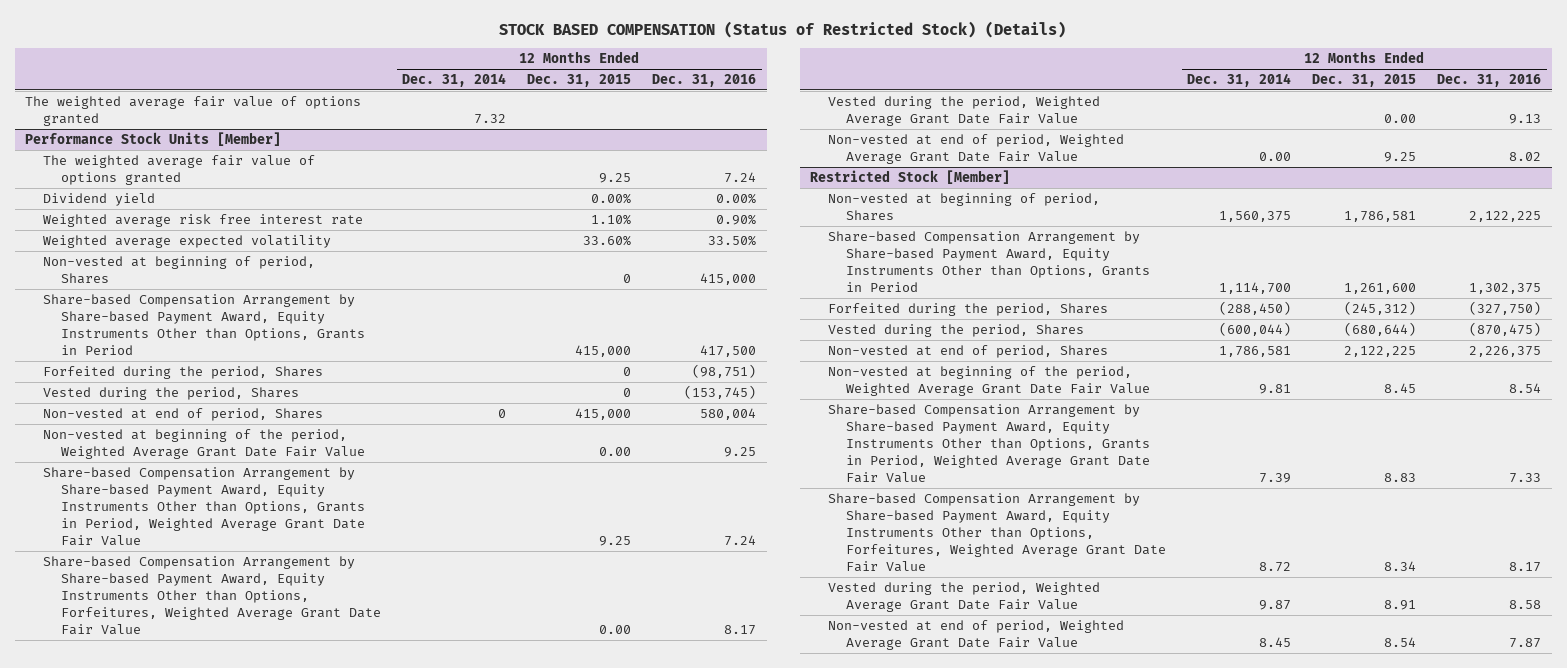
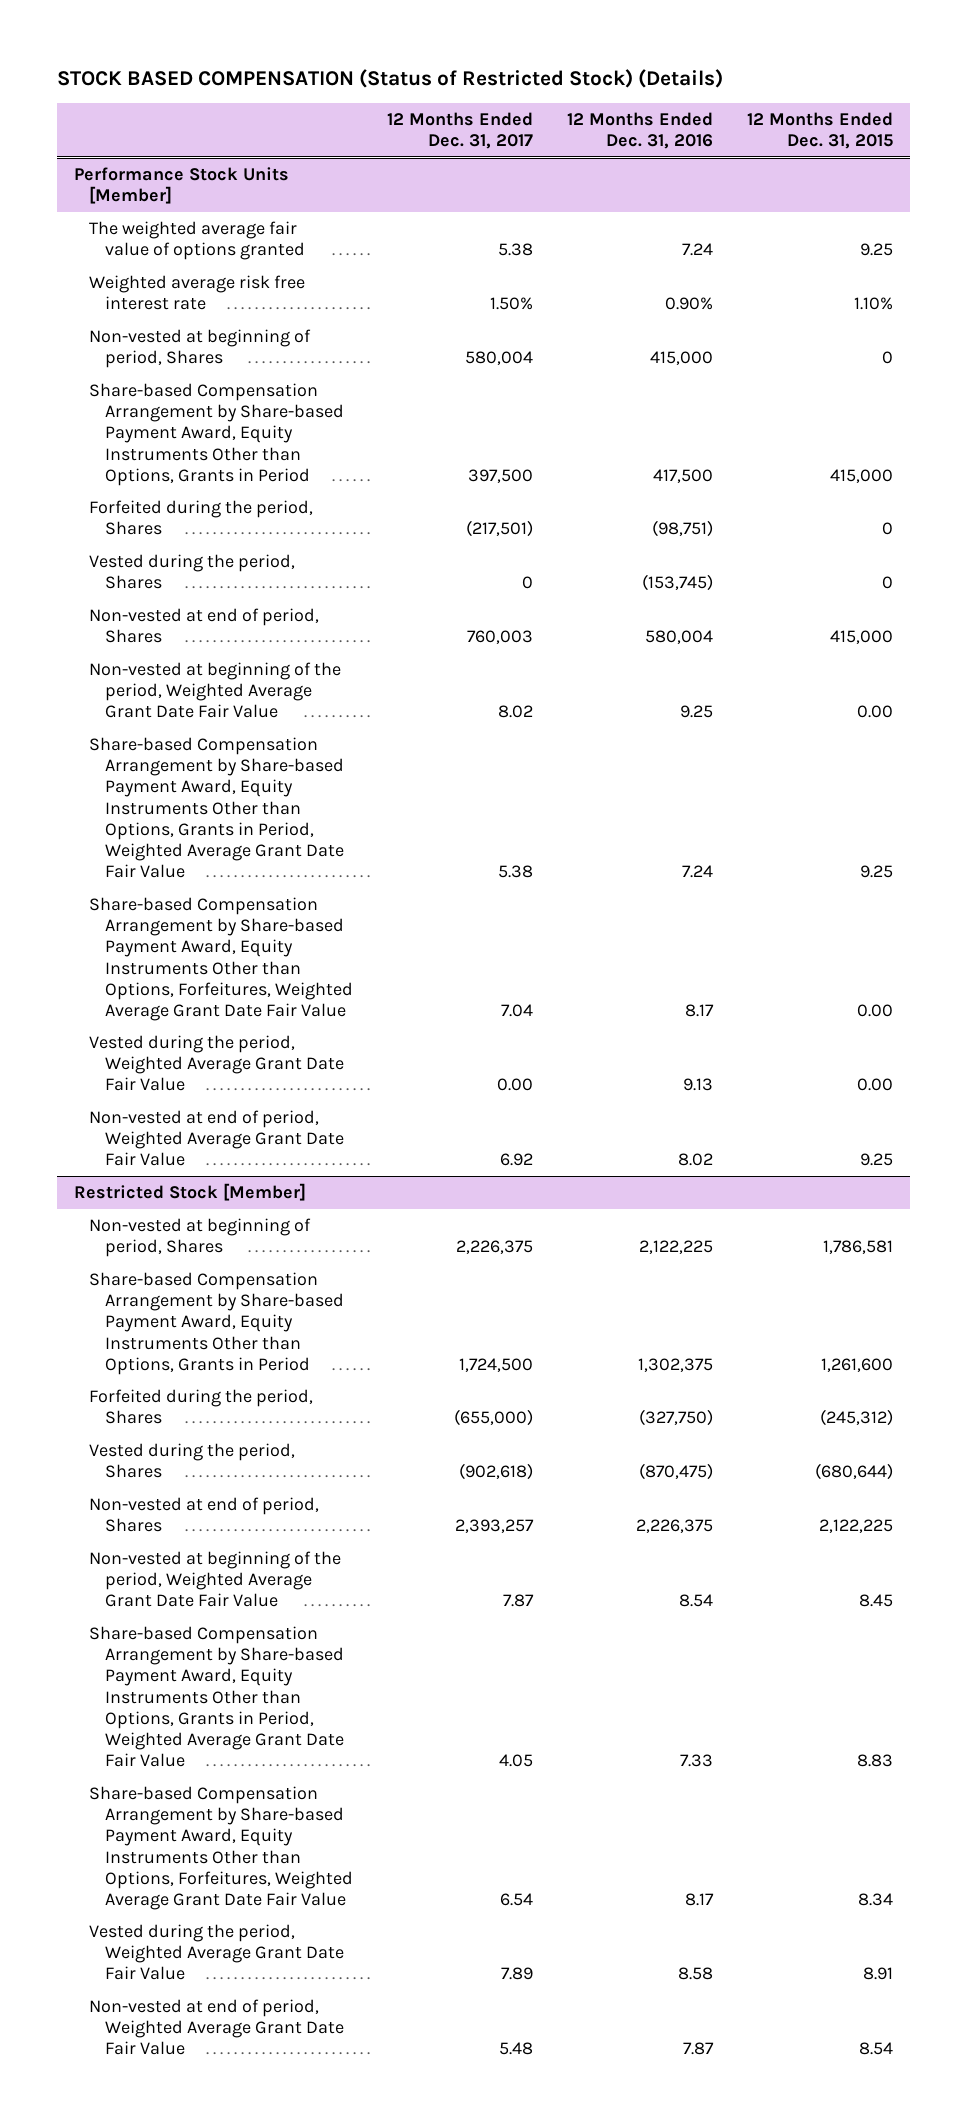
[402,72,507,87] Dec. 31, 2014 -> none
none -> [387,111,534,150] 12 Months Ended Dec. 31, 2017
[25,95,362,126] The weighted average fair value of options granted -> none
[43,192,156,206] Dividend yield -> none
[43,234,332,248] Weighted average expected volatility -> none

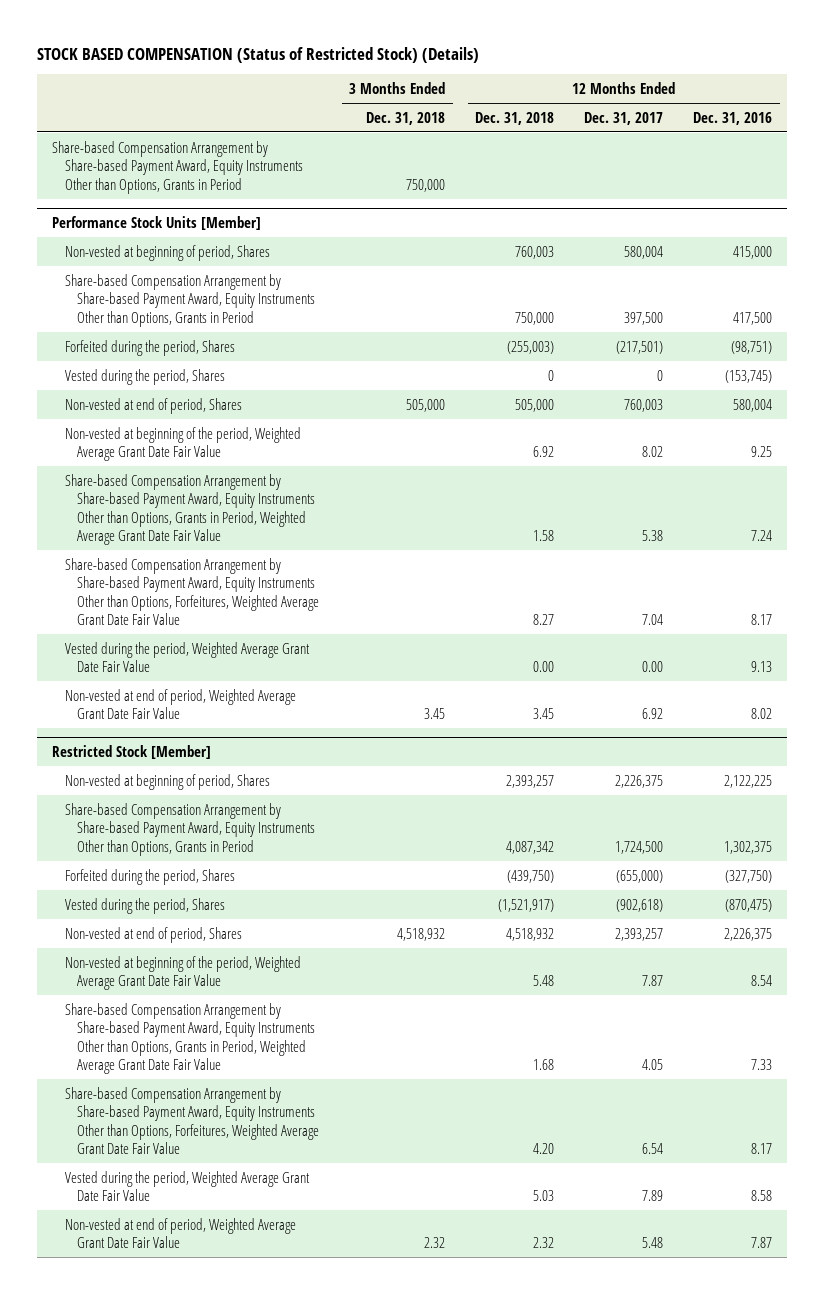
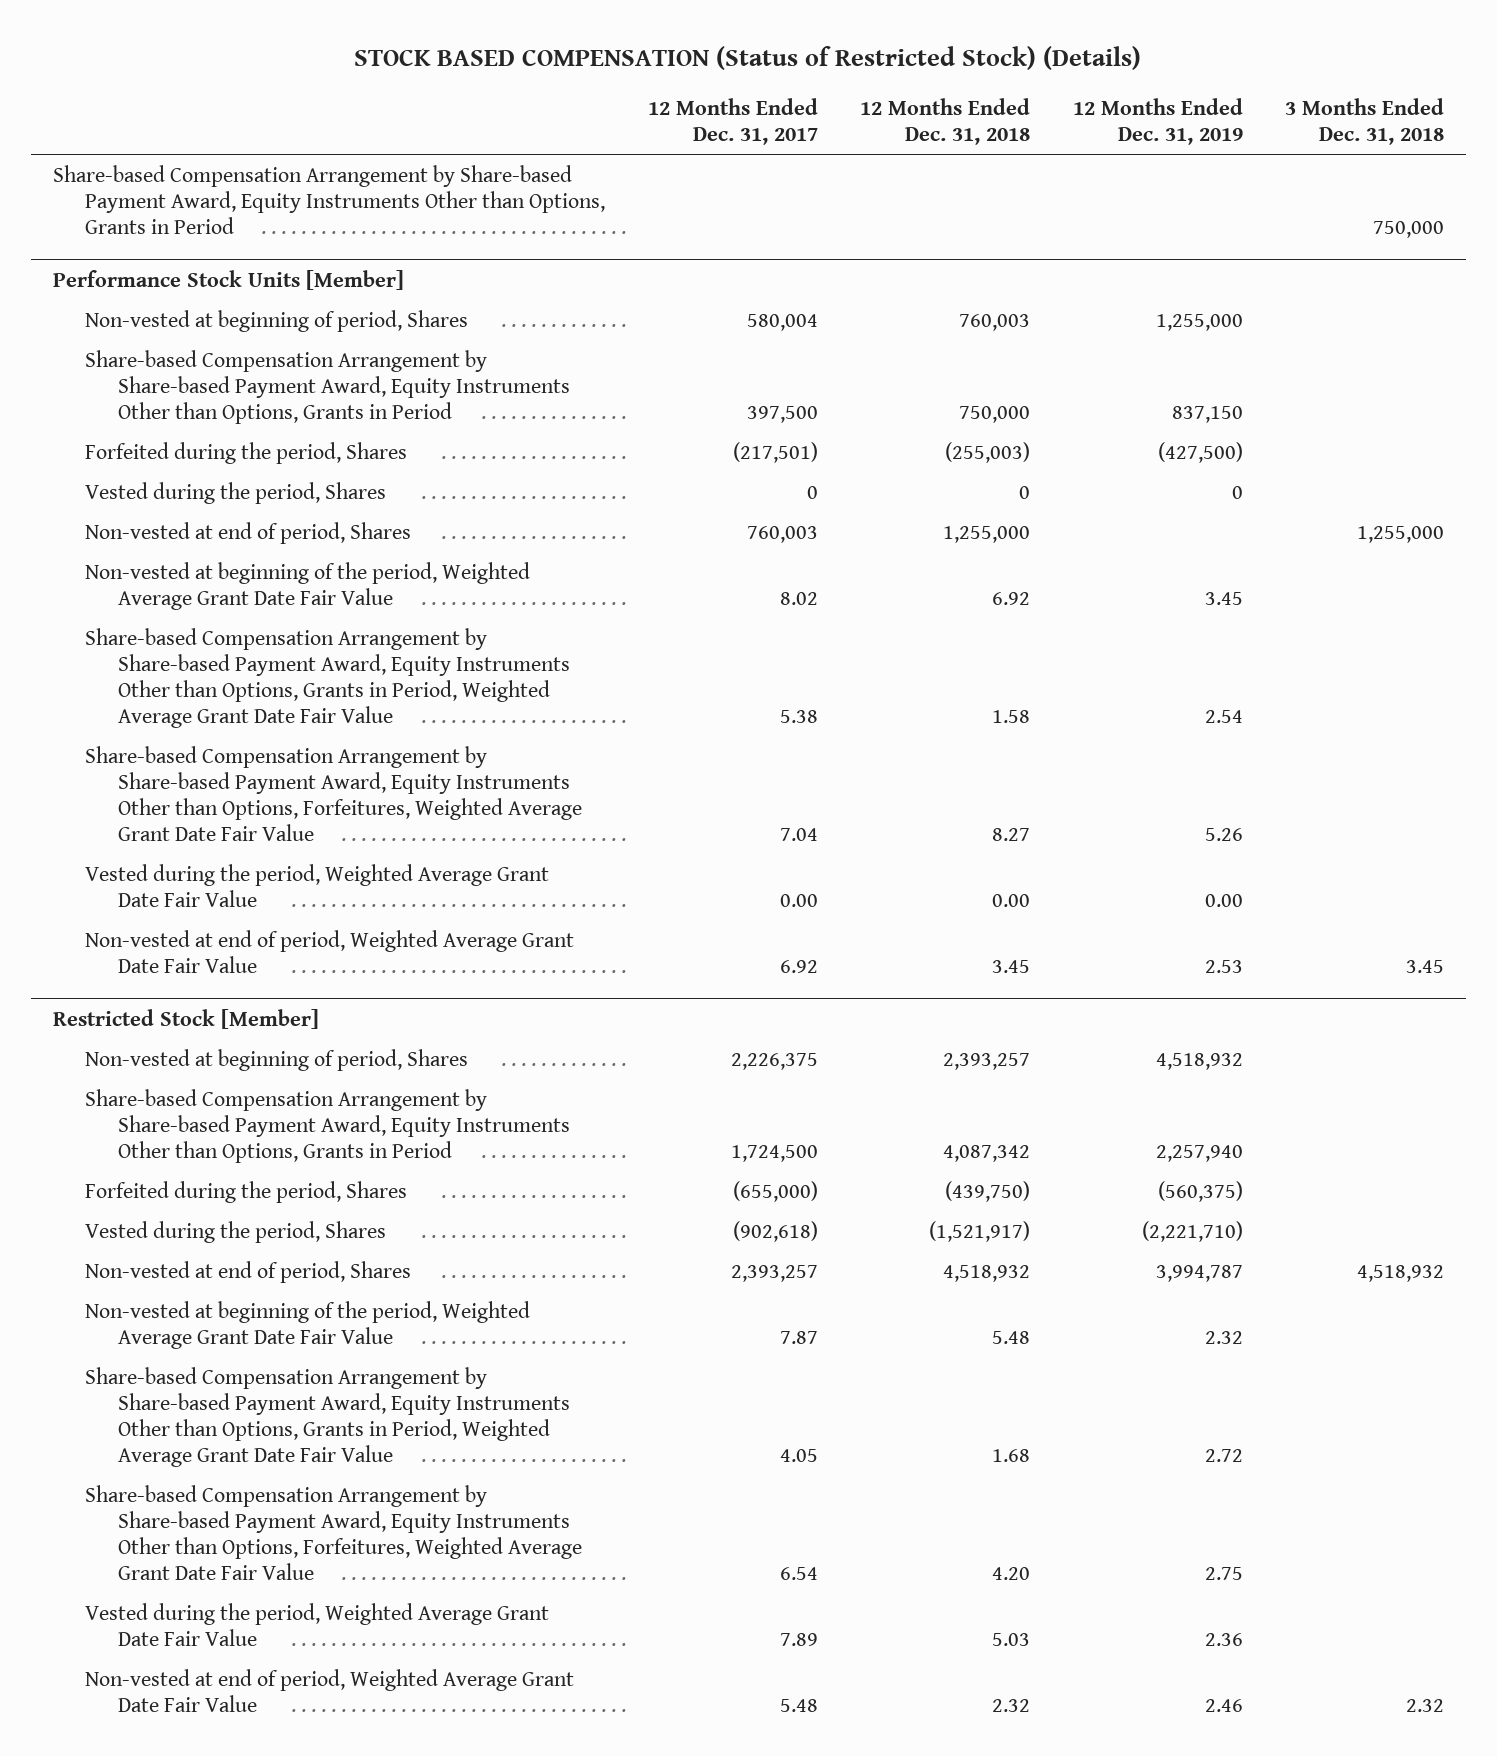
[693,111,773,125] Dec. 31, 2016 -> none
none -> [1072,97,1243,145] 12 Months Ended Dec. 31, 2019
[406,398,446,412] 505,000 -> [1357,526,1445,544] 1,255,000
[515,398,555,412] 505,000 -> [943,526,1031,544] 1,255,000

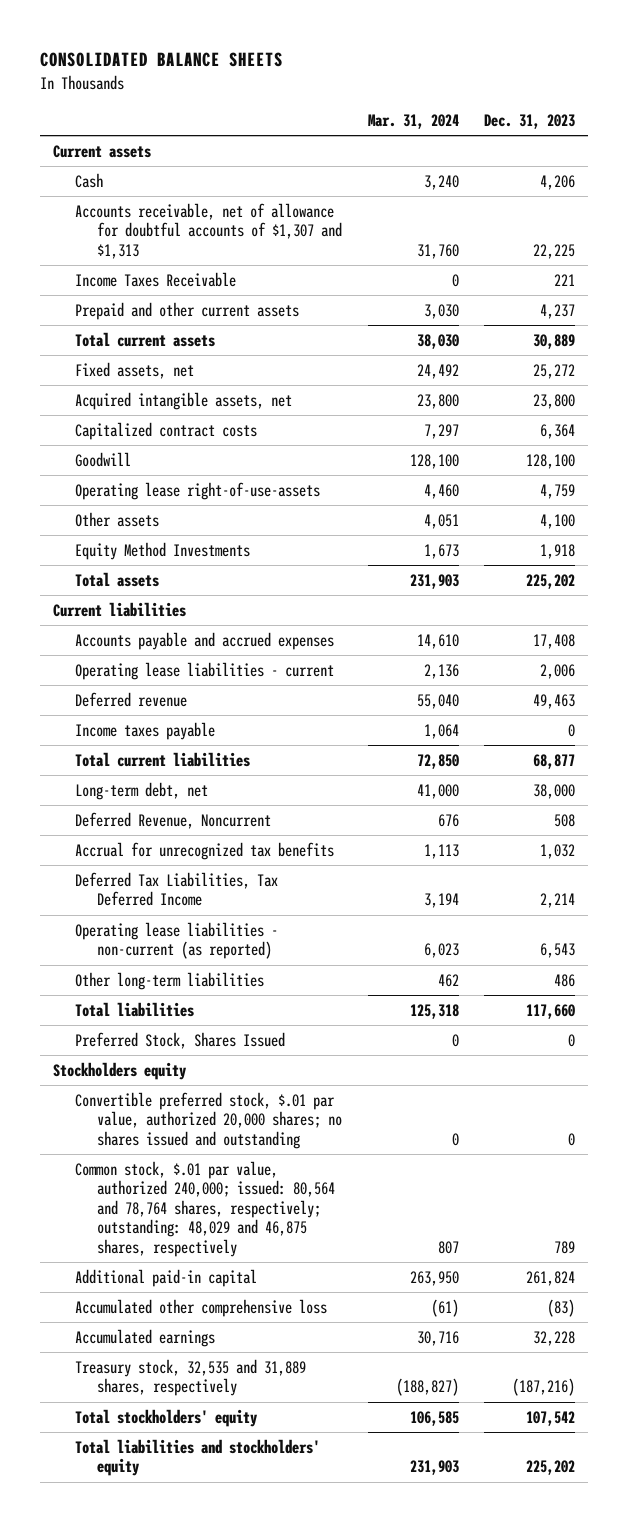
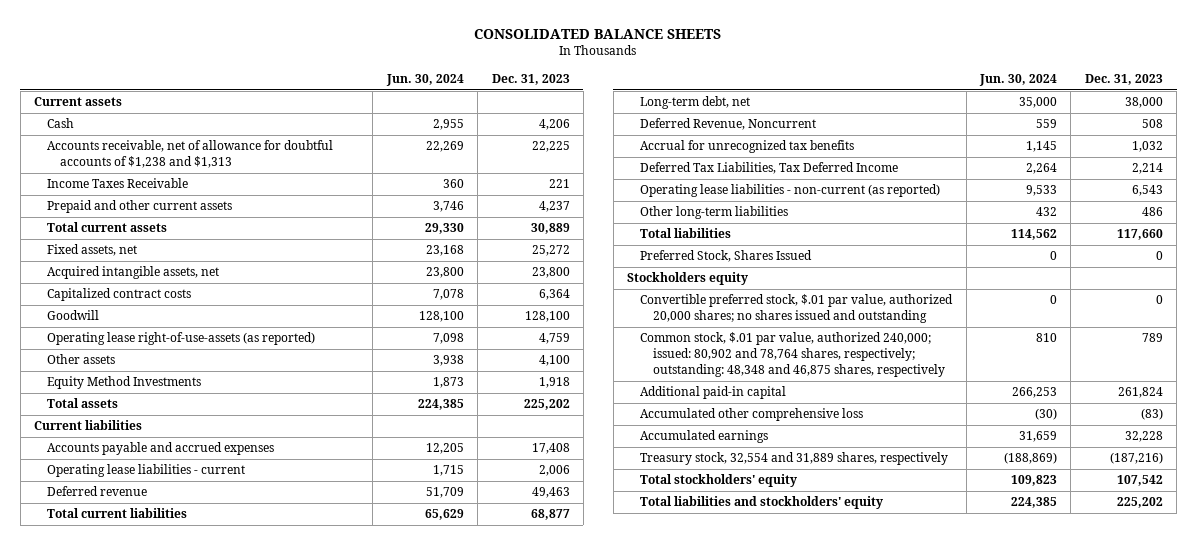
[367,114,459,130] Mar. 31, 2024 -> none
none -> [385,73,464,86] Jun. 30, 2024
[74,202,342,259] Accounts receivable, net of allowance for doubtful accounts of $1,307 and $1,313 -> [47,140,334,169] Accounts receivable, net of allowance for doubtful accounts of $1,238 and $1,313
[74,481,320,500] Operating lease right-of-use-assets -> [47,332,316,346] Operating lease right-of-use-assets (as reported)
[74,721,215,740] Income taxes payable -> none
[74,1160,335,1258] Common stock, $.01 par value, authorized 240,000; issued: 80,564 and 78,764 shares, respectively; outstanding: 48,029 and 46,875 shares, respectively -> [640,332,946,377] Common stock, $.01 par value, authorized 240,000; issued: 80,902 and 78,764 shares, respectively; outstanding: 48,348 and 46,875 shares, respectively
[74,1358,306,1397] Treasury stock, 32,535 and 31,889 shares, respectively -> [640,452,949,466] Treasury stock, 32,554 and 31,889 shares, respectively

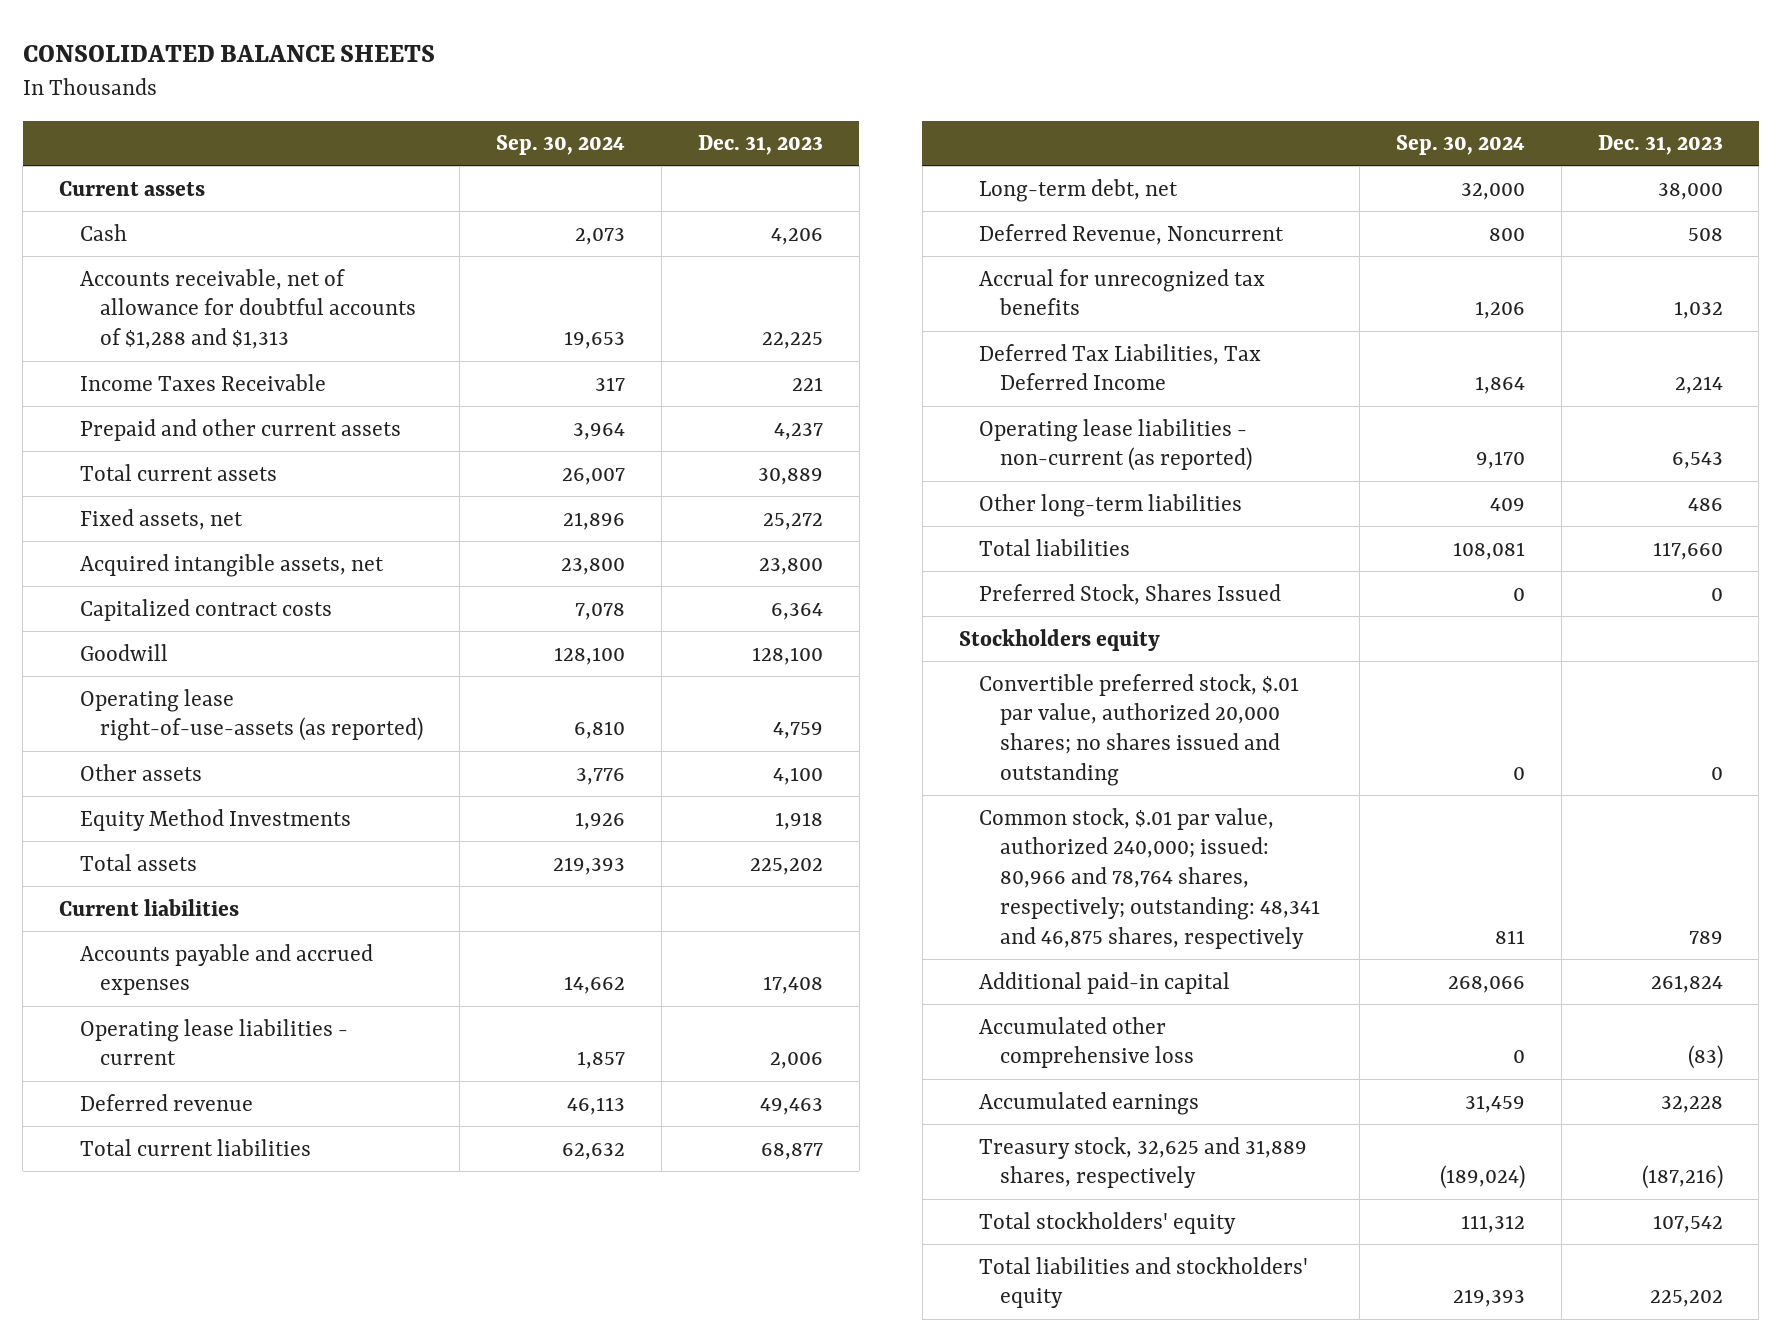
[385,73,464,86] Jun. 30, 2024 -> none
none -> [495,135,625,156] Sep. 30, 2024
[47,140,334,169] Accounts receivable, net of allowance for doubtful accounts of $1,238 and $1,313 -> [79,268,416,350] Accounts receivable, net of allowance for doubtful accounts of $1,288 and $1,313
[640,332,946,377] Common stock, $.01 par value, authorized 240,000; issued: 80,902 and 78,764 shares, respectively; outstanding: 48,348 and 46,875 shares, respectively -> [979,807,1320,950] Common stock, $.01 par value, authorized 240,000; issued: 80,966 and 78,764 shares, respectively; outstanding: 48,341 and 46,875 shares, respectively
[640,452,949,466] Treasury stock, 32,554 and 31,889 shares, respectively -> [979,1136,1308,1189] Treasury stock, 32,625 and 31,889 shares, respectively

